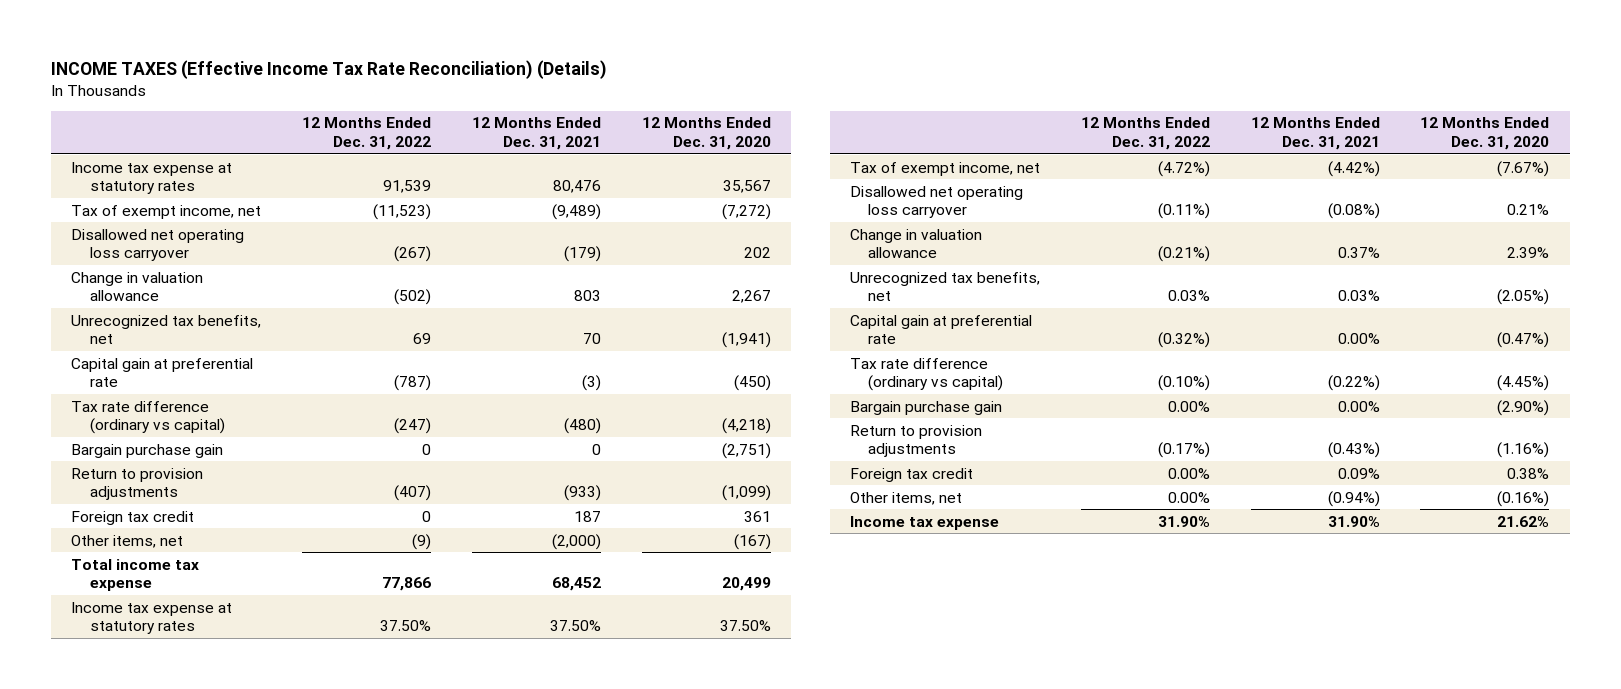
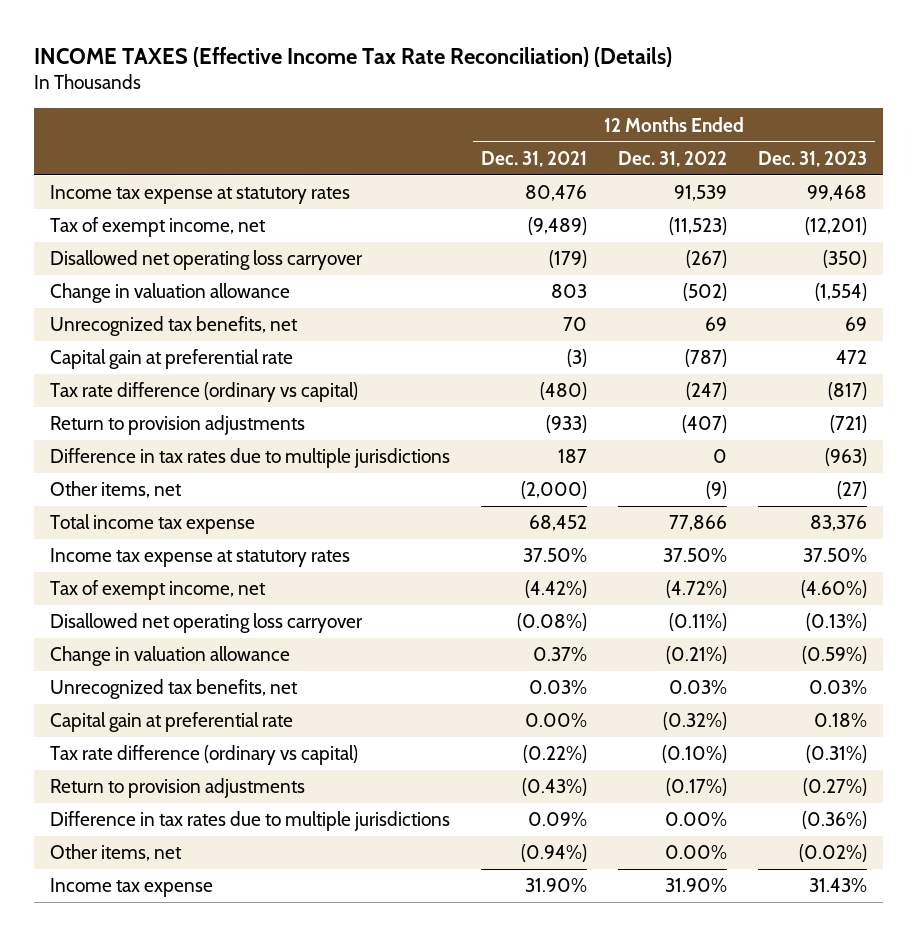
[641,117,771,151] 12 Months Ended Dec. 31, 2020 -> none
none -> [758,150,868,167] Dec. 31, 2023
[71,443,224,458] Bargain purchase gain -> none
[71,510,195,525] Foreign tax credit -> [49,448,450,469] Difference in tax rates due to multiple jurisdictions
[849,400,1002,415] Bargain purchase gain -> none
[849,467,973,482] Foreign tax credit -> [49,811,450,832] Difference in tax rates due to multiple jurisdictions

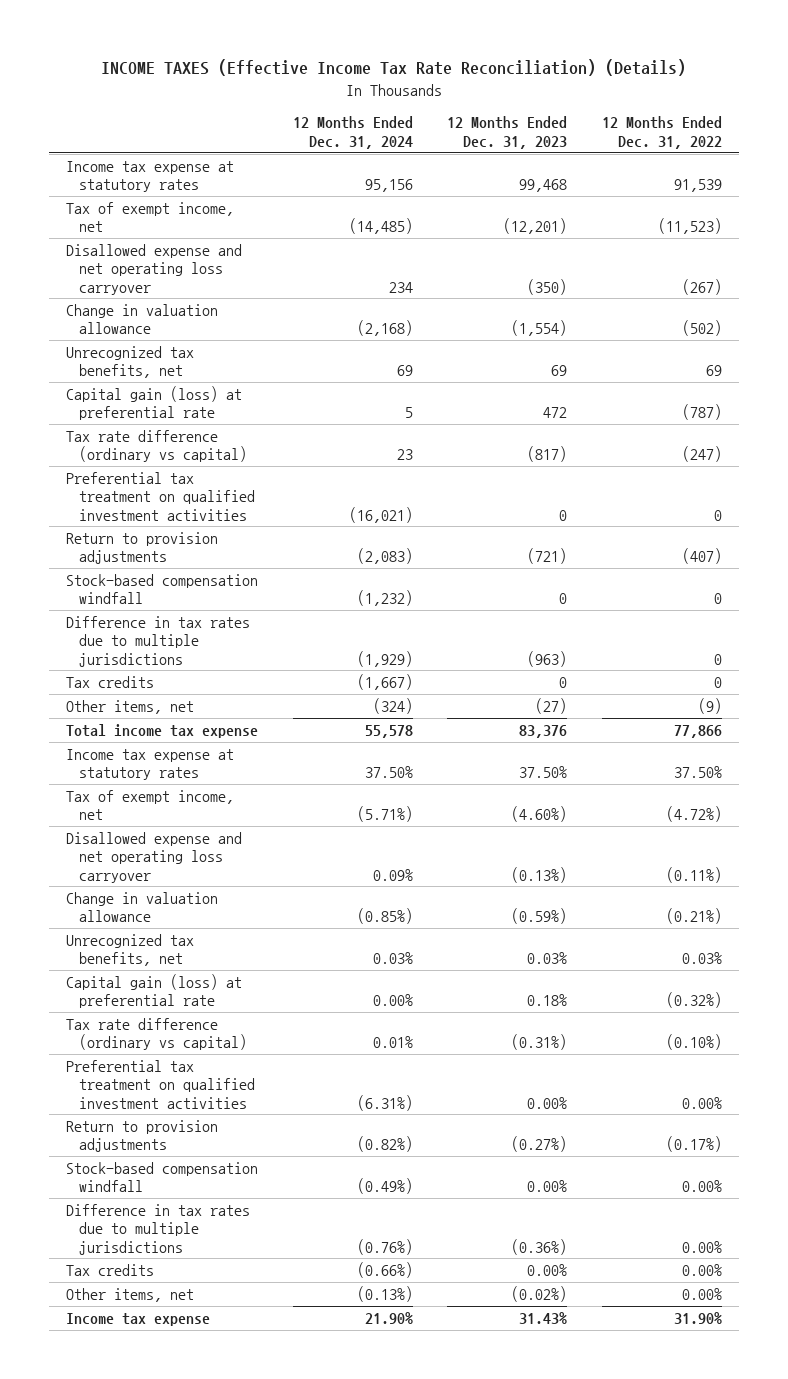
[480,150,587,167] Dec. 31, 2021 -> none
none -> [292,116,413,149] 12 Months Ended Dec. 31, 2024
[49,250,363,271] Disallowed net operating loss carryover -> [65,243,242,295] Disallowed expense and net operating loss carryover
[49,349,293,370] Capital gain at preferential rate -> [65,385,242,421] Capital gain (loss) at preferential rate
none -> [65,471,255,521] Preferential tax treatment on qualified investment activities
none -> [65,573,258,605] Stock-based compensation windfall
none -> [65,675,154,688] Tax credits
[49,613,363,634] Disallowed net operating loss carryover -> [65,831,242,883] Disallowed expense and net operating loss carryover
[49,712,293,733] Capital gain at preferential rate -> [65,973,242,1009] Capital gain (loss) at preferential rate
none -> [65,1059,255,1109] Preferential tax treatment on qualified investment activities
none -> [65,1161,258,1193] Stock-based compensation windfall
none -> [65,1263,154,1276] Tax credits

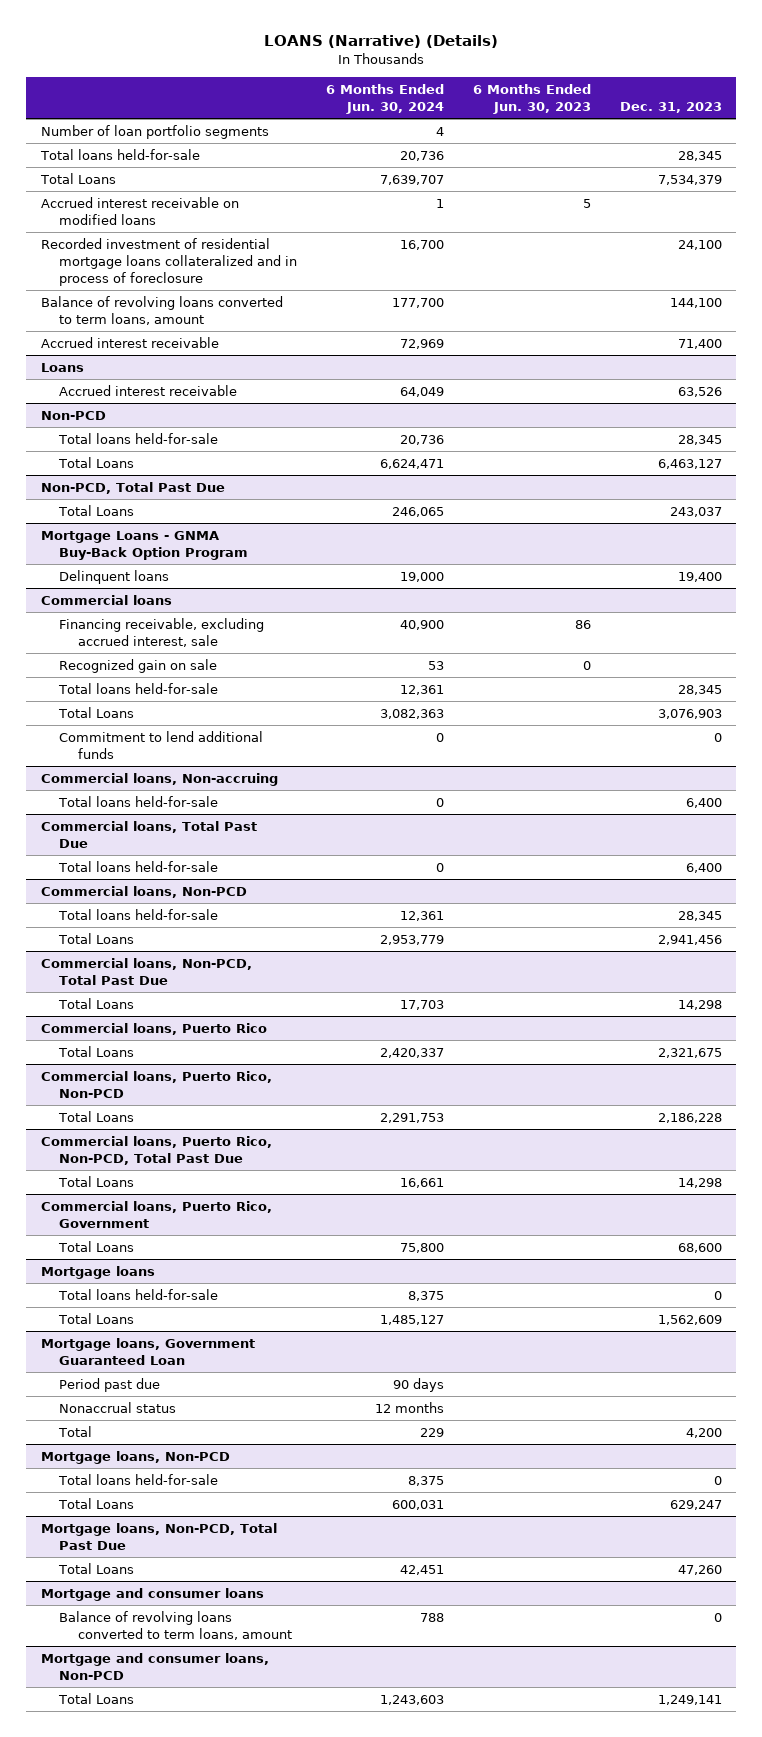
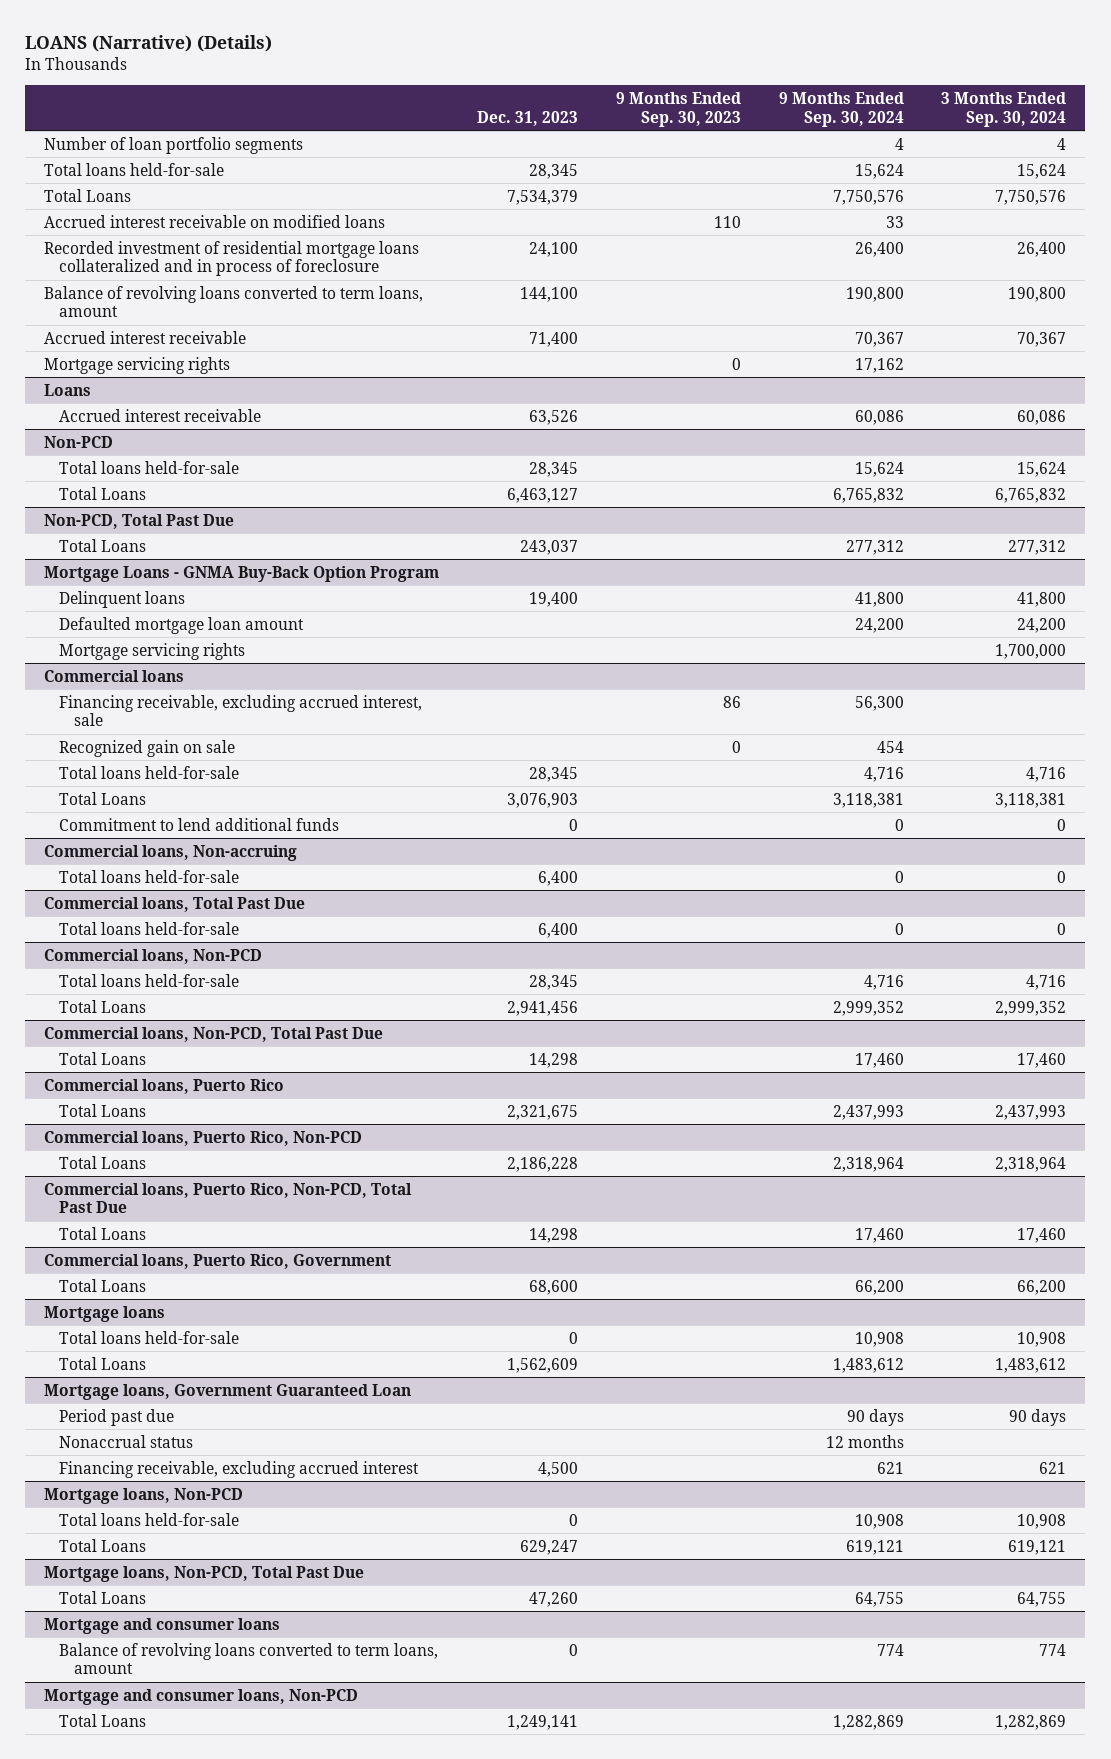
[325,83,444,114] 6 Months Ended Jun. 30, 2024 -> none
[472,83,591,114] 6 Months Ended Jun. 30, 2023 -> none
none -> [615,91,741,127] 9 Months Ended Sep. 30, 2023
none -> [778,91,904,127] 9 Months Ended Sep. 30, 2024
none -> [941,91,1067,127] 3 Months Ended Sep. 30, 2024
none -> [44,356,231,374] Mortgage servicing rights
none -> [58,616,304,634] Defaulted mortgage loan amount
none -> [58,642,245,660] Mortgage servicing rights
[58,1425,93,1437] Total -> none
none -> [58,1460,419,1478] Financing receivable, excluding accrued interest

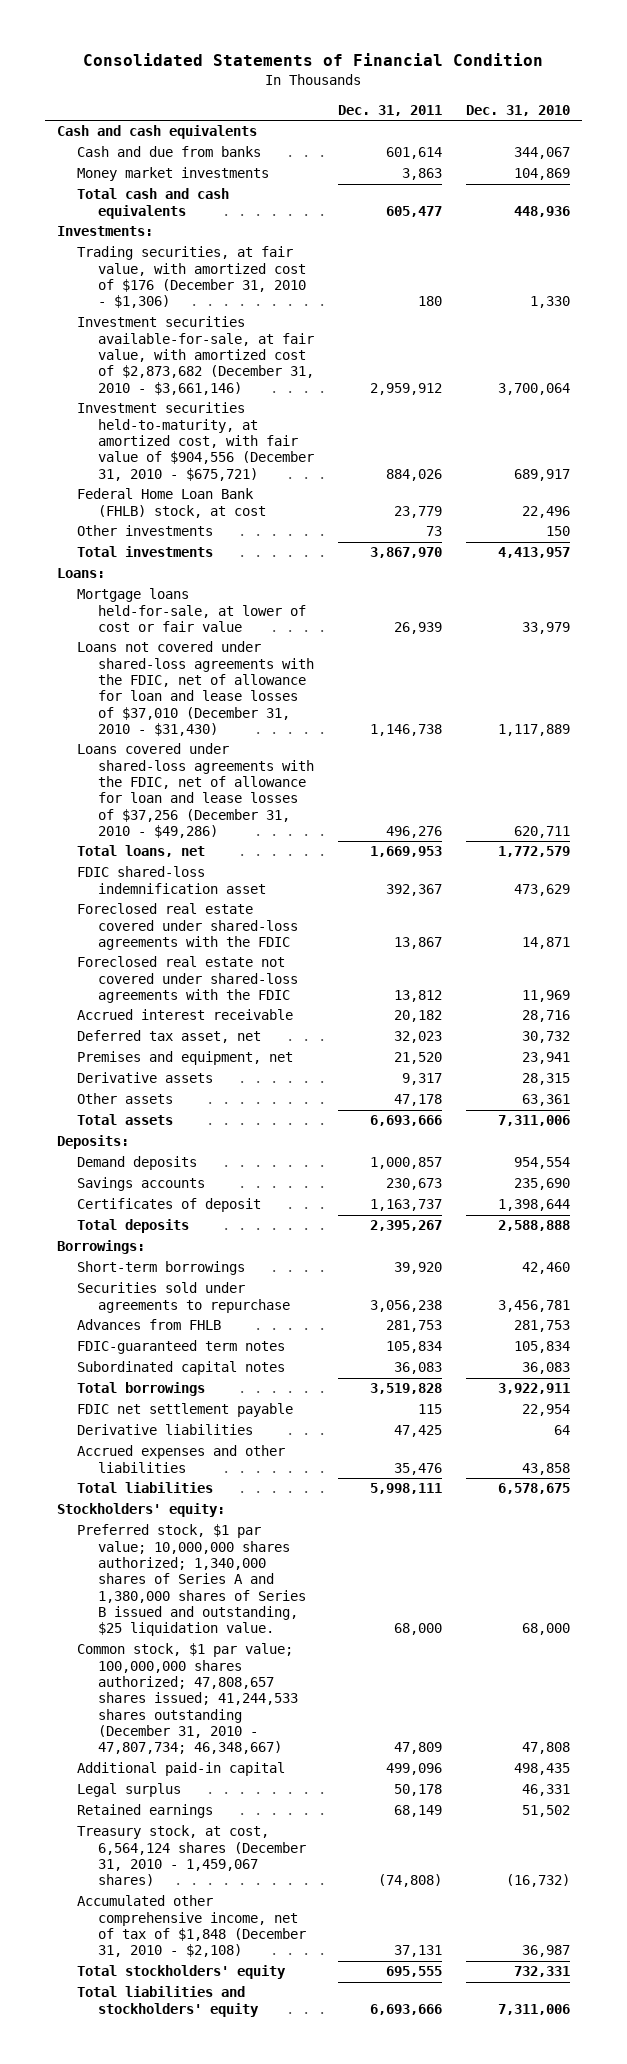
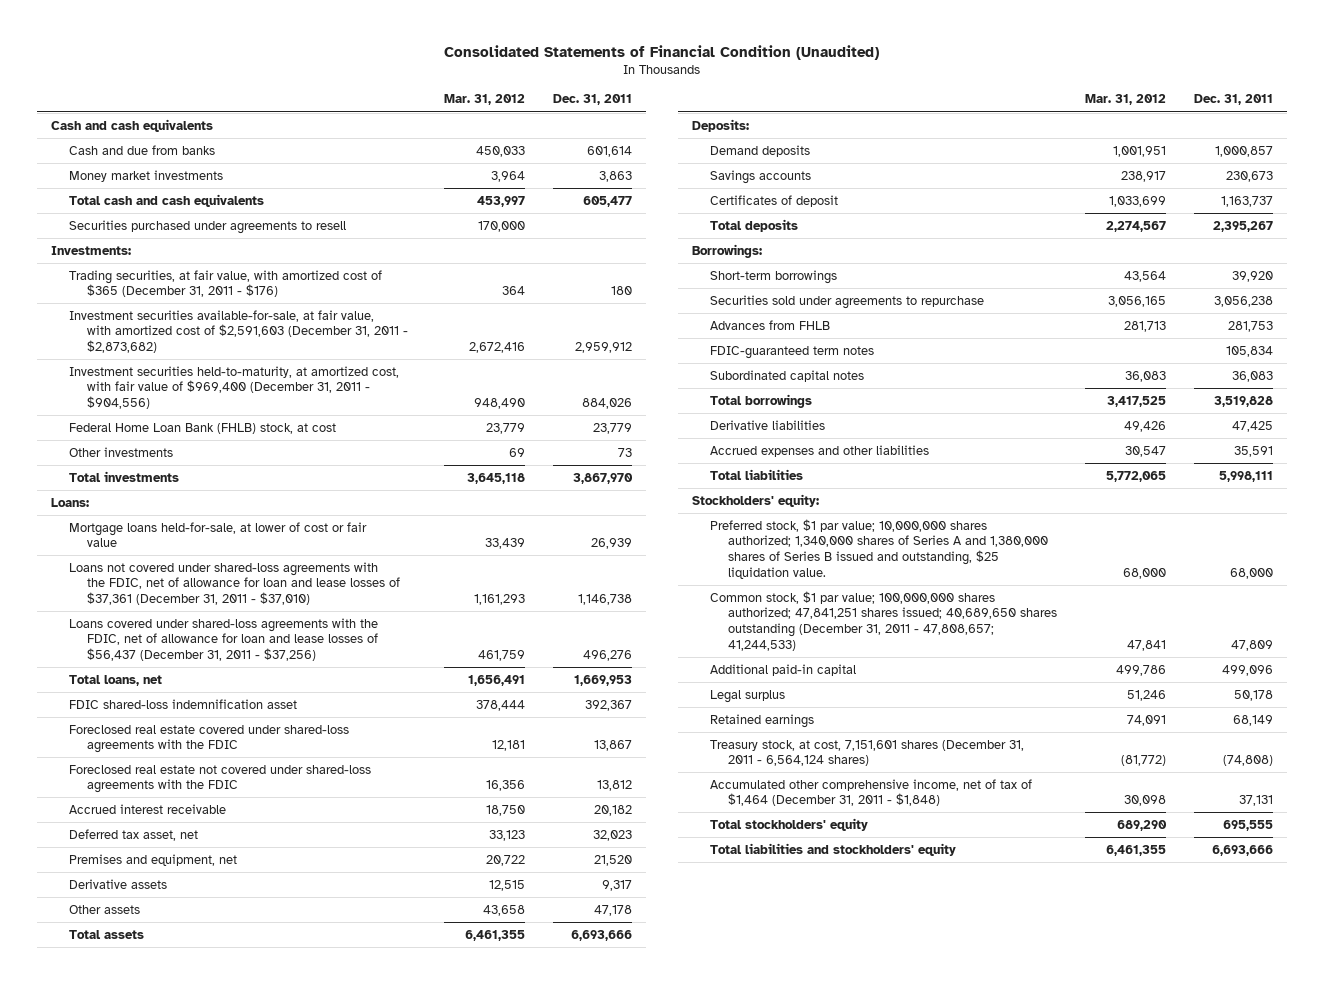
[83,53,544,67] Consolidated Statements of Financial Condition -> [443,44,879,60] Consolidated Statements of Financial Condition (Unaudited)
[466,104,571,116] Dec. 31, 2010 -> none
none -> [444,94,526,106] Mar. 31, 2012
none -> [69,219,347,234] Securities purchased under agreements to resell
[77,246,306,309] Trading securities, at fair value, with amortized cost of $176 (December 31, 2010 - $1,306) -> [69,269,383,298] Trading securities, at fair value, with amortized cost of $365 (December 31, 2011 - $176)
[77,316,314,395] Investment securities available-for-sale, at fair value, with amortized cost of $2,873,682 (December 31, 2010 - $3,661,146) -> [69,309,409,353] Investment securities available-for-sale, at fair value, with amortized cost of $2,591,603 (December 31, 2011 - $2,873,682)
[77,402,314,481] Investment securities held-to-maturity, at amortized cost, with fair value of $904,556 (December 31, 2010 - $675,721) -> [69,365,400,409] Investment securities held-to-maturity, at amortized cost, with fair value of $969,400 (December 31, 2011 - $904,556)
[77,641,314,737] Loans not covered under shared-loss agreements with the FDIC, net of allowance for loan and lease losses of $37,010 (December 31, 2010 - $31,430) -> [69,561,401,605] Loans not covered under shared-loss agreements with the FDIC, net of allowance for loan and lease losses of $37,361 (December 31, 2011 - $37,010)
[77,743,314,839] Loans covered under shared-loss agreements with the FDIC, net of allowance for loan and lease losses of $37,256 (December 31, 2010 - $49,286) -> [69,617,379,661] Loans covered under shared-loss agreements with the FDIC, net of allowance for loan and lease losses of $56,437 (December 31, 2011 - $37,256)
[77,1403,294,1418] FDIC net settlement payable -> none
[393,1462,442,1475] 35,476 -> [1233,445,1273,457] 35,591
[77,1643,298,1755] Common stock, $1 par value; 100,000,000 shares authorized; 47,808,657 shares issued; 41,244,533 shares outstanding (December 31, 2010 - 47,807,734; 46,348,667) -> [709,590,1058,651] Common stock, $1 par value; 100,000,000 shares authorized; 47,841,251 shares issued; 40,689,650 shares outstanding (December 31, 2011 - 47,808,657; 41,244,533)
[77,1825,306,1887] Treasury stock, at cost, 6,564,124 shares (December 31, 2010 - 1,459,067 shares) -> [709,739,1024,767] Treasury stock, at cost, 7,151,601 shares (December 31, 2011 - 6,564,124 shares)
[77,1895,306,1958] Accumulated other comprehensive income, net of tax of $1,848 (December 31, 2010 - $2,108) -> [709,778,1032,807] Accumulated other comprehensive income, net of tax of $1,464 (December 31, 2011 - $1,848)

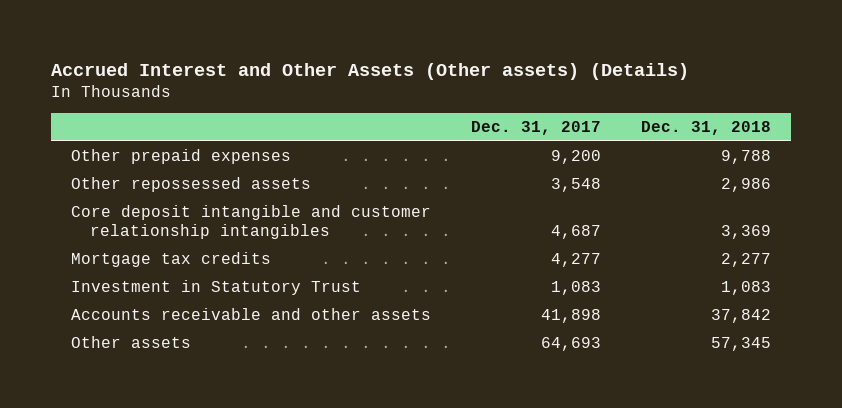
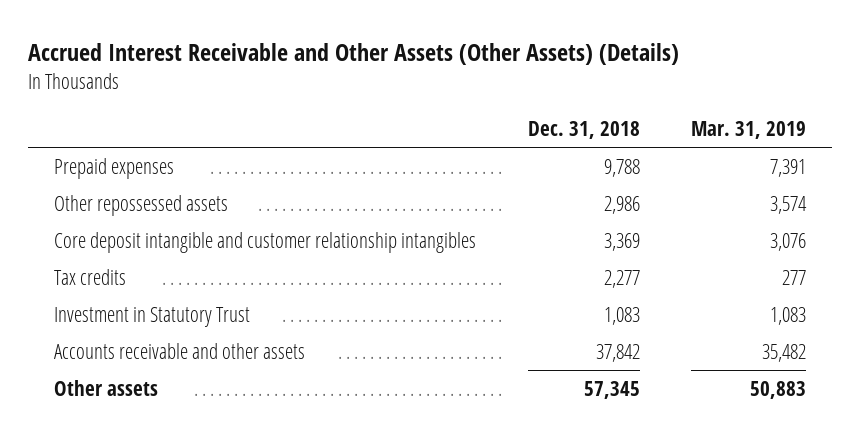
[51,62,690,80] Accrued Interest and Other Assets (Other assets) (Details) -> [28,42,680,65] Accrued Interest Receivable and Other Assets (Other Assets) (Details)
[471,121,602,136] Dec. 31, 2017 -> none
none -> [691,121,807,140] Mar. 31, 2019
[71,149,292,165] Other prepaid expenses -> [53,158,174,180] Prepaid expenses
[71,252,272,268] Mortgage tax credits -> [53,269,126,286] Tax credits

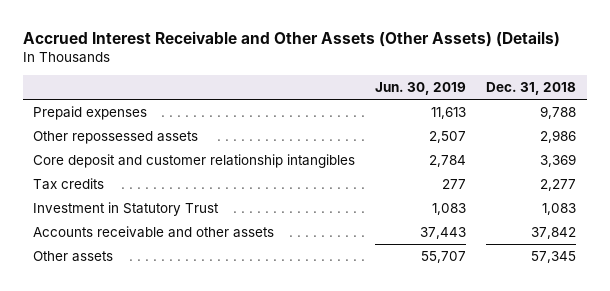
[691,121,807,140] Mar. 31, 2019 -> none
none -> [375,81,467,95] Jun. 30, 2019
[53,232,476,254] Core deposit intangible and customer relationship intangibles -> [33,153,356,168] Core deposit and customer relationship intangibles

